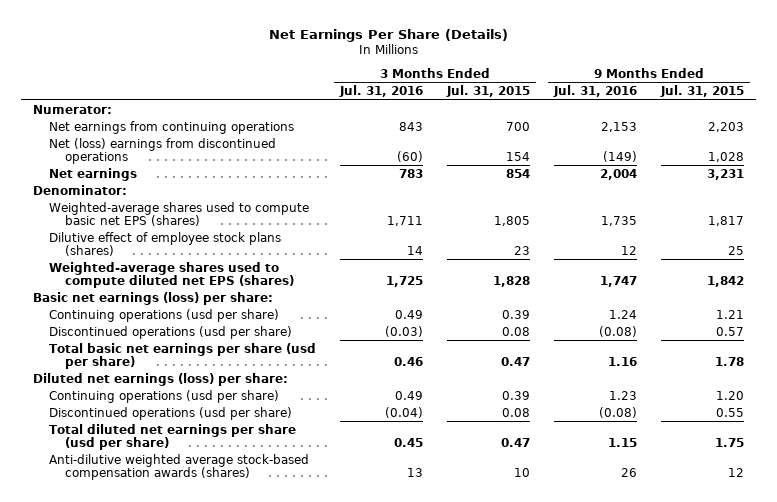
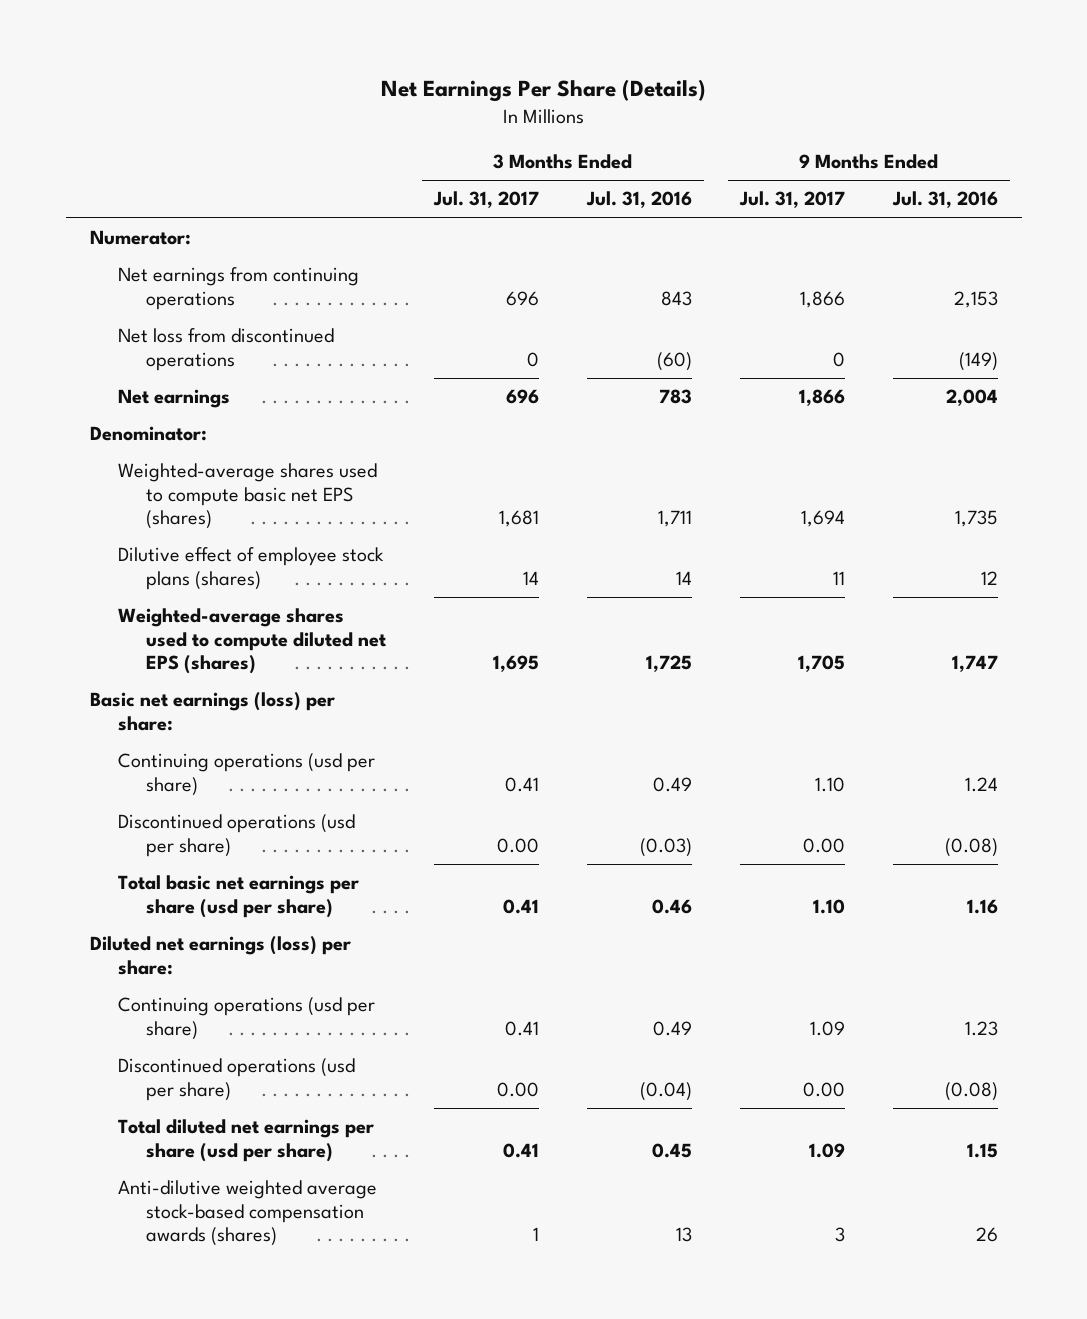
[446,85,531,98] Jul. 31, 2015 -> none
[659,85,744,98] Jul. 31, 2015 -> none
none -> [432,191,539,209] Jul. 31, 2017
none -> [738,191,845,209] Jul. 31, 2017
[49,137,277,164] Net (loss) earnings from discontinued operations -> [117,328,334,371] Net loss from discontinued operations

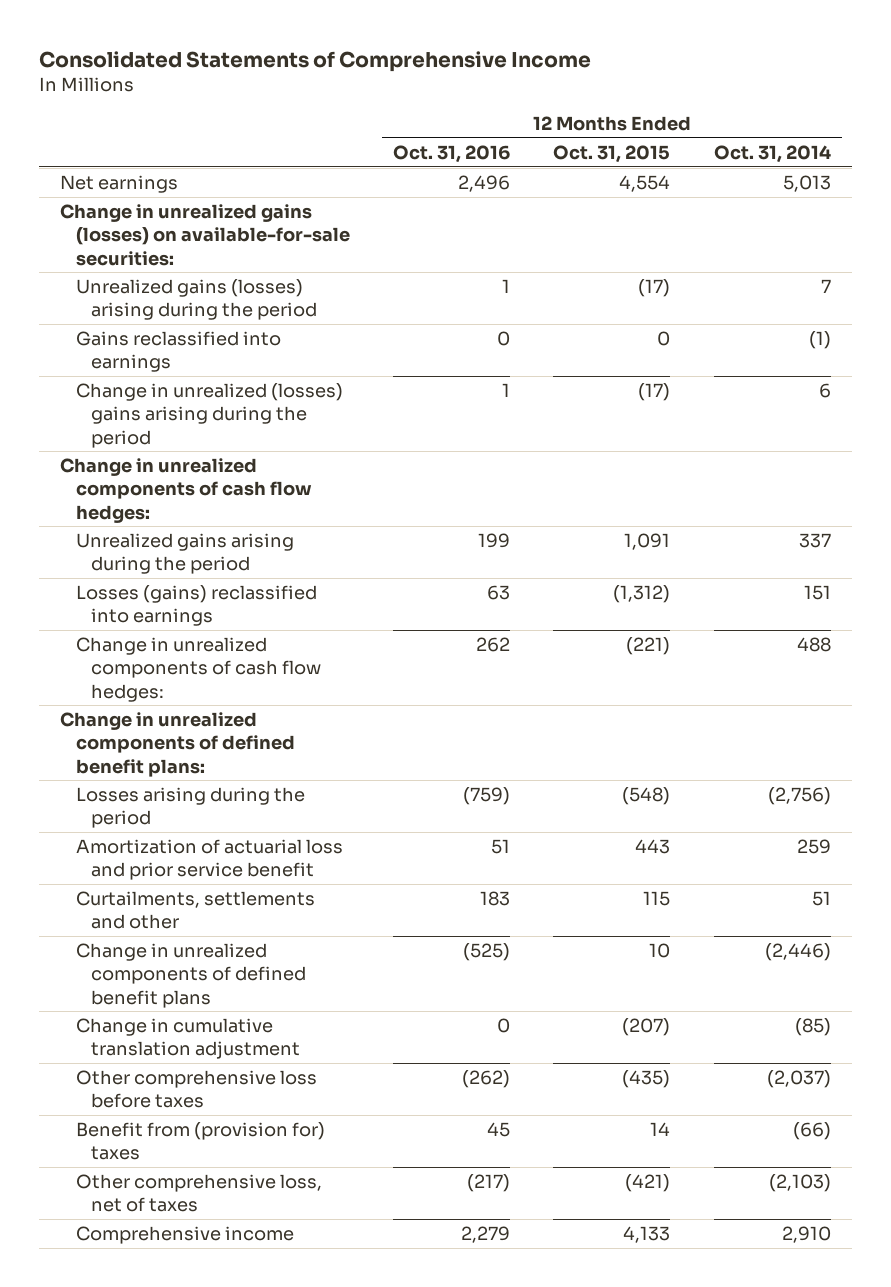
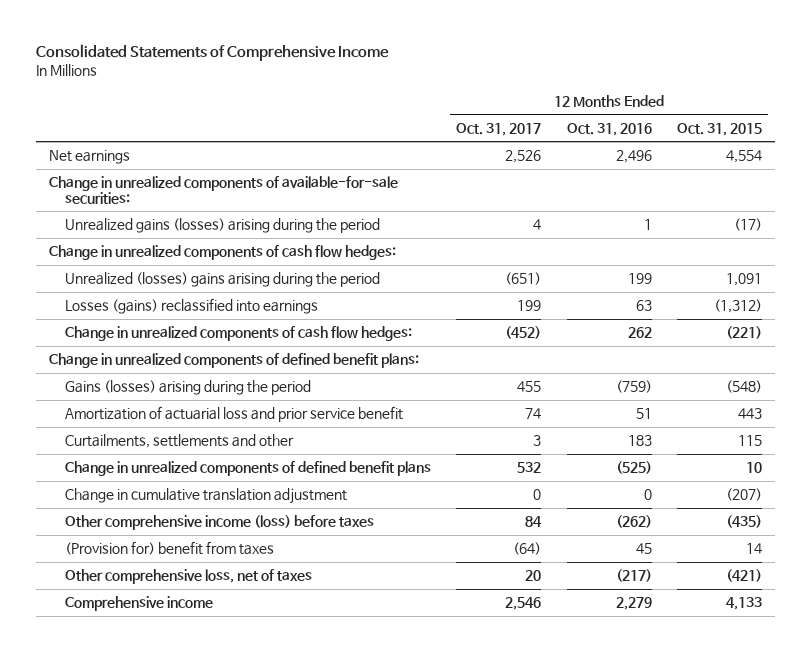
[713,144,831,163] Oct. 31, 2014 -> none
none -> [456,122,542,136] Oct. 31, 2017
[60,203,350,266] Change in unrealized gains (losses) on available-for-sale securities: -> [49,176,399,205] Change in unrealized components of available-for-sale securities:
[75,330,281,373] Gains reclassified into earnings -> none
[75,382,343,448] Change in unrealized (losses) gains arising during the period -> none
[75,532,294,575] Unrealized gains arising during the period -> [64,272,380,288] Unrealized (losses) gains arising during the period
[75,786,305,829] Losses arising during the period -> [64,380,311,396] Gains (losses) arising during the period
[75,1069,317,1109] Other comprehensive loss before taxes -> [64,515,374,531] Other comprehensive income (loss) before taxes
[75,1121,325,1161] Benefit from (provision for) taxes -> [64,541,274,556] (Provision for) benefit from taxes

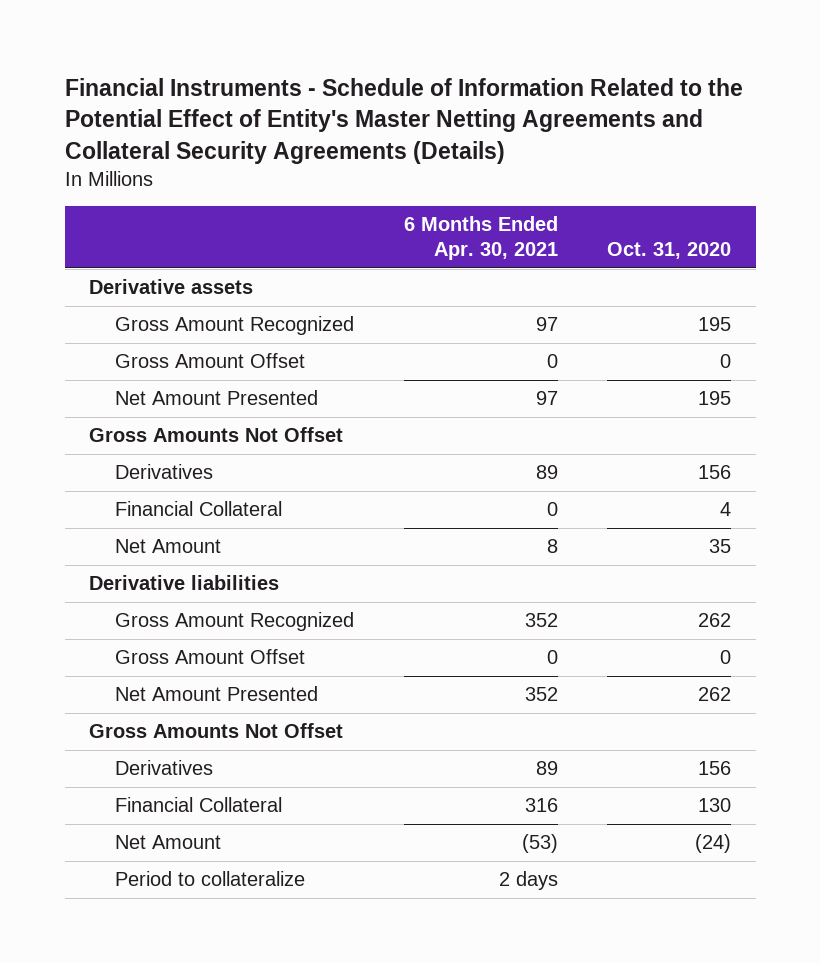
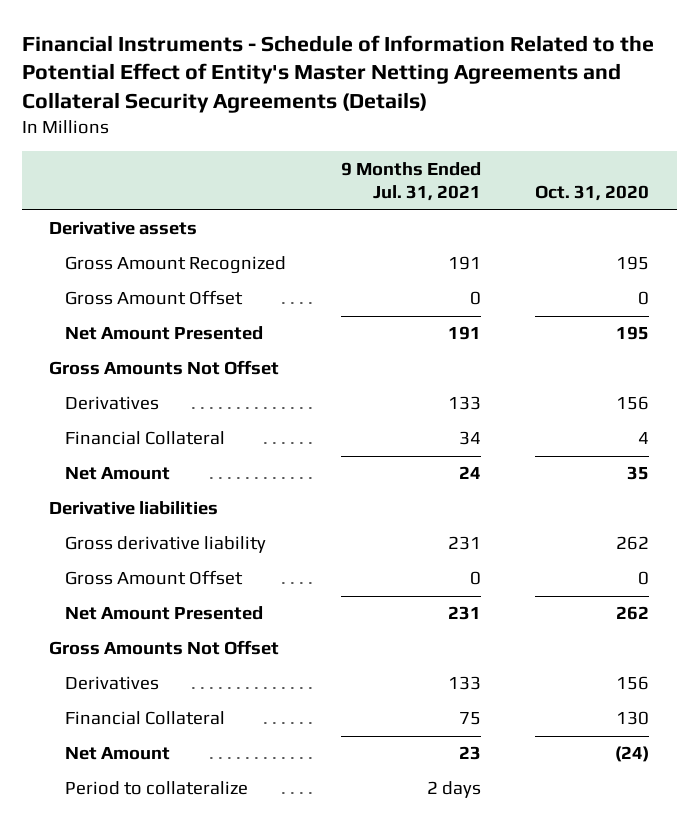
[403,216,558,261] 6 Months Ended Apr. 30, 2021 -> none
none -> [340,161,481,202] 9 Months Ended Jul. 31, 2021
[115,612,355,632] Gross Amount Recognized -> [65,536,267,554] Gross derivative liability

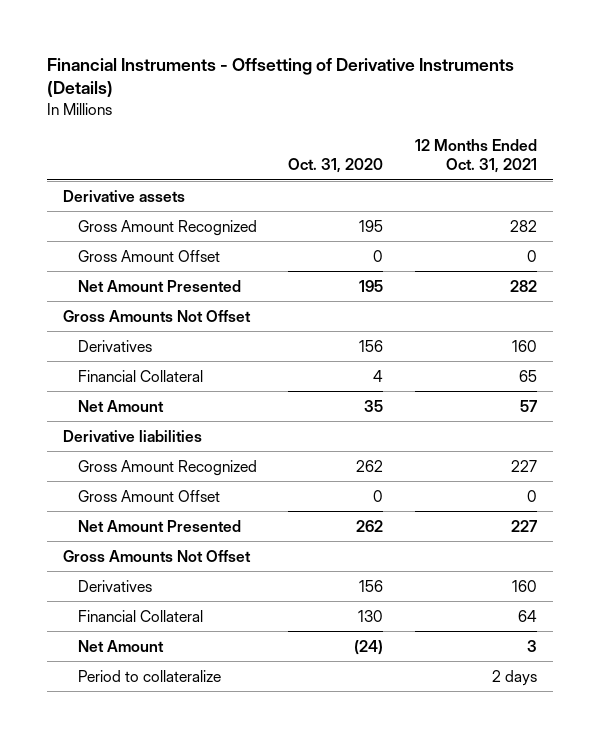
[21,34,654,114] Financial Instruments - Schedule of Information Related to the Potential Effect of Entity's Master Netting Agreements and Collateral Security Agreements (Details) -> [46,57,514,98] Financial Instruments - Offsetting of Derivative Instruments (Details)
[340,161,481,202] 9 Months Ended Jul. 31, 2021 -> none
none -> [415,139,538,174] 12 Months Ended Oct. 31, 2021
[65,536,267,554] Gross derivative liability -> [77,459,257,476] Gross Amount Recognized

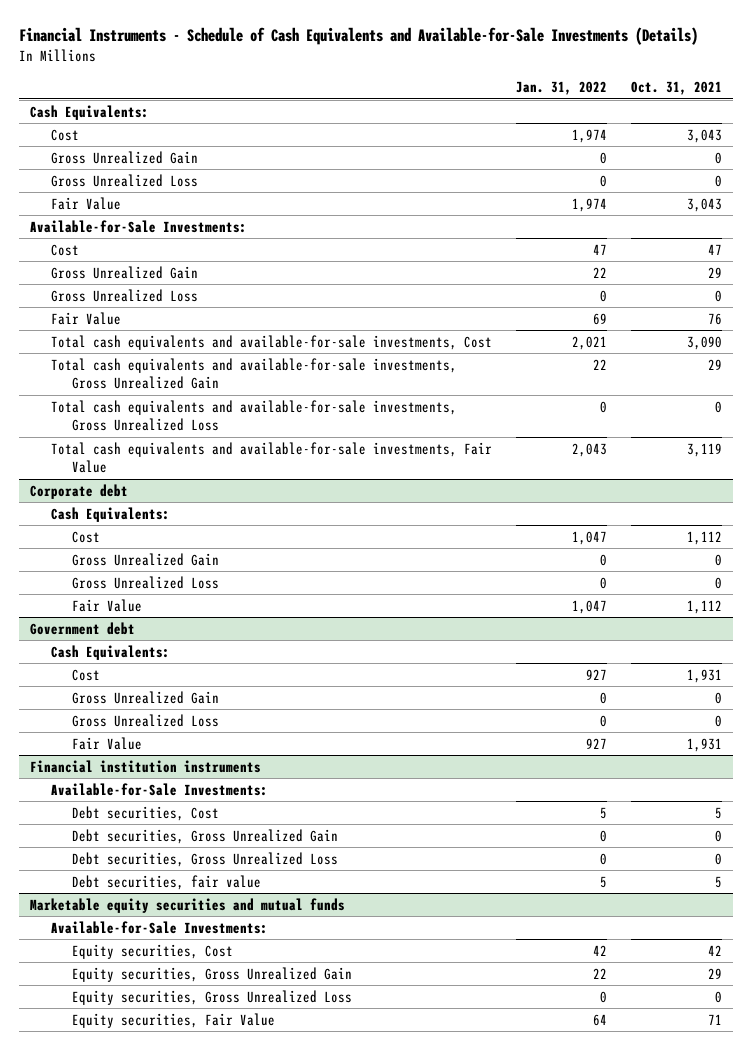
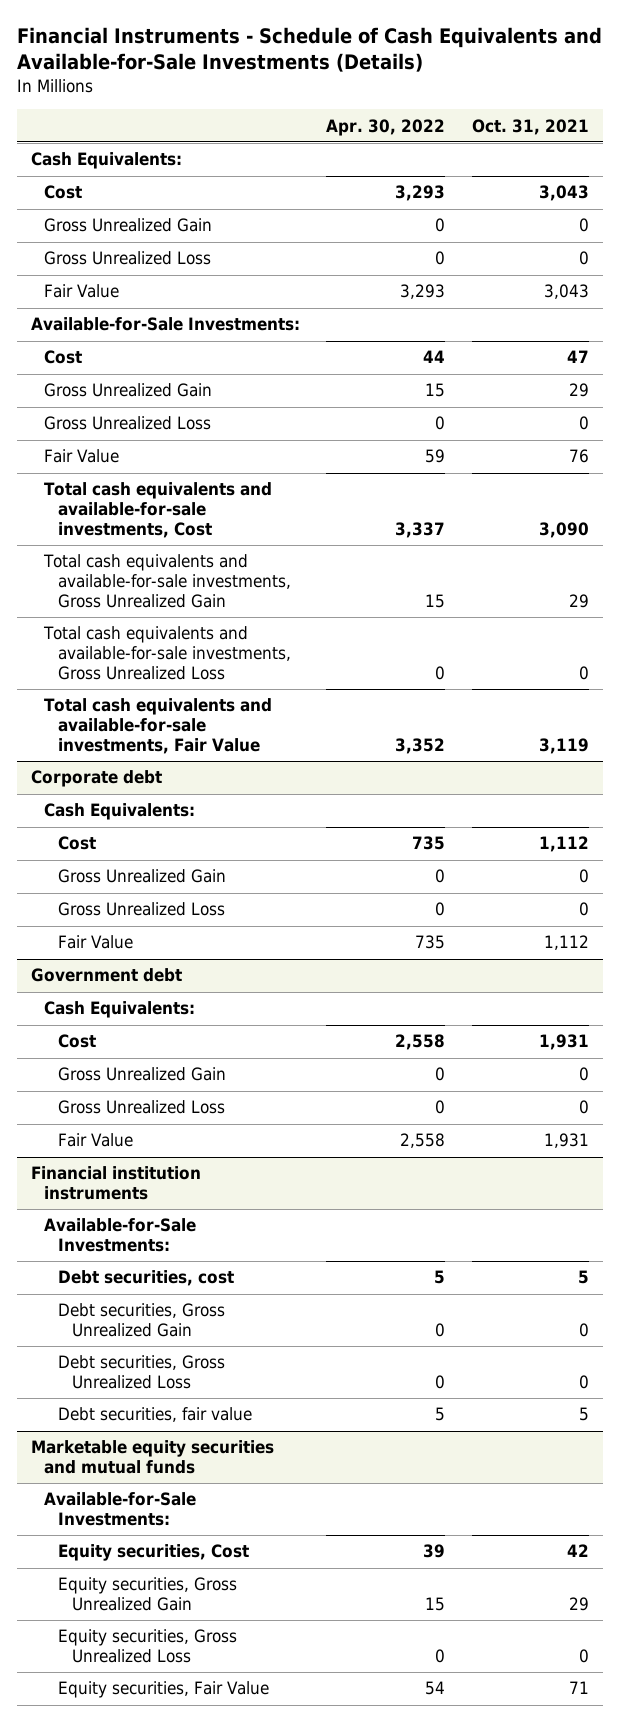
[515,81,607,96] Jan. 31, 2022 -> none
none -> [326,118,446,136] Apr. 30, 2022
[72,805,220,821] Debt securities, Cost -> [58,1270,235,1287] Debt securities, cost

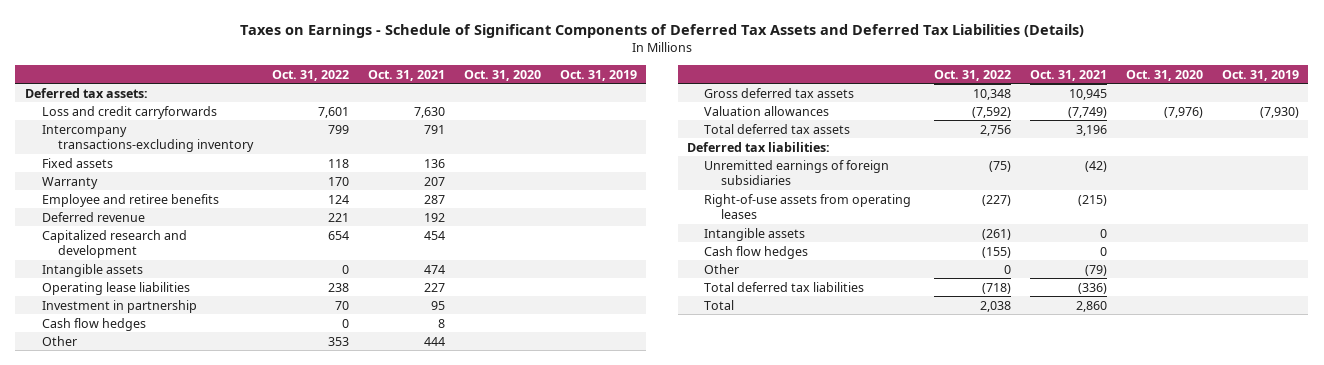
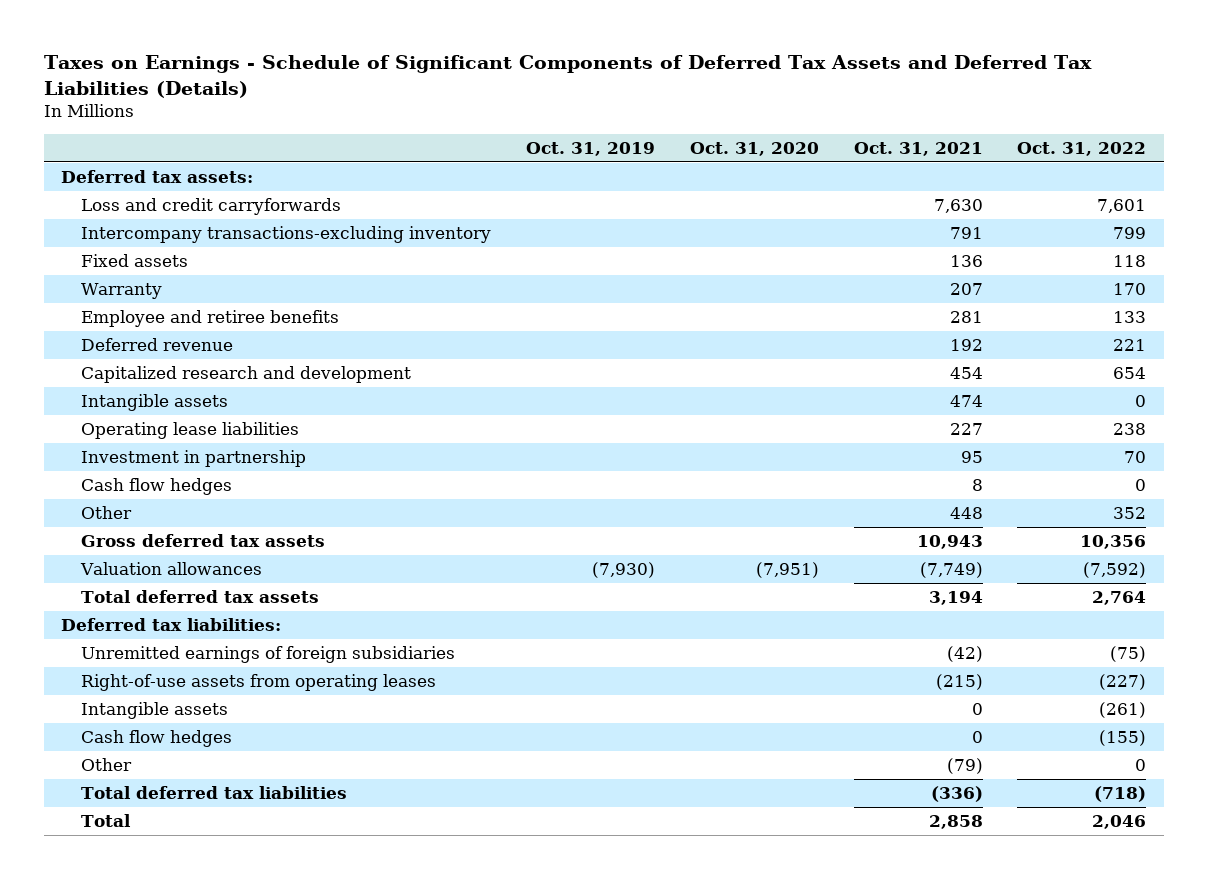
[328,194,350,204] 124 -> [1113,310,1147,323] 133
[424,194,446,204] 287 -> [949,310,983,323] 281
[328,336,350,346] 353 -> [1113,506,1147,519] 352
[424,336,446,346] 444 -> [949,506,983,519] 448
[973,88,1012,100] 10,348 -> [1080,534,1147,549] 10,356
[1069,88,1108,100] 10,945 -> [916,534,983,549] 10,943
[1163,106,1203,118] (7,976) -> [755,561,819,578] (7,951)
[980,124,1012,136] 2,756 -> [1092,590,1147,605] 2,764
[1076,124,1108,136] 3,196 -> [928,590,983,605] 3,194
[980,300,1012,312] 2,038 -> [1092,814,1147,829] 2,046
[1076,300,1108,312] 2,860 -> [928,814,983,829] 2,858

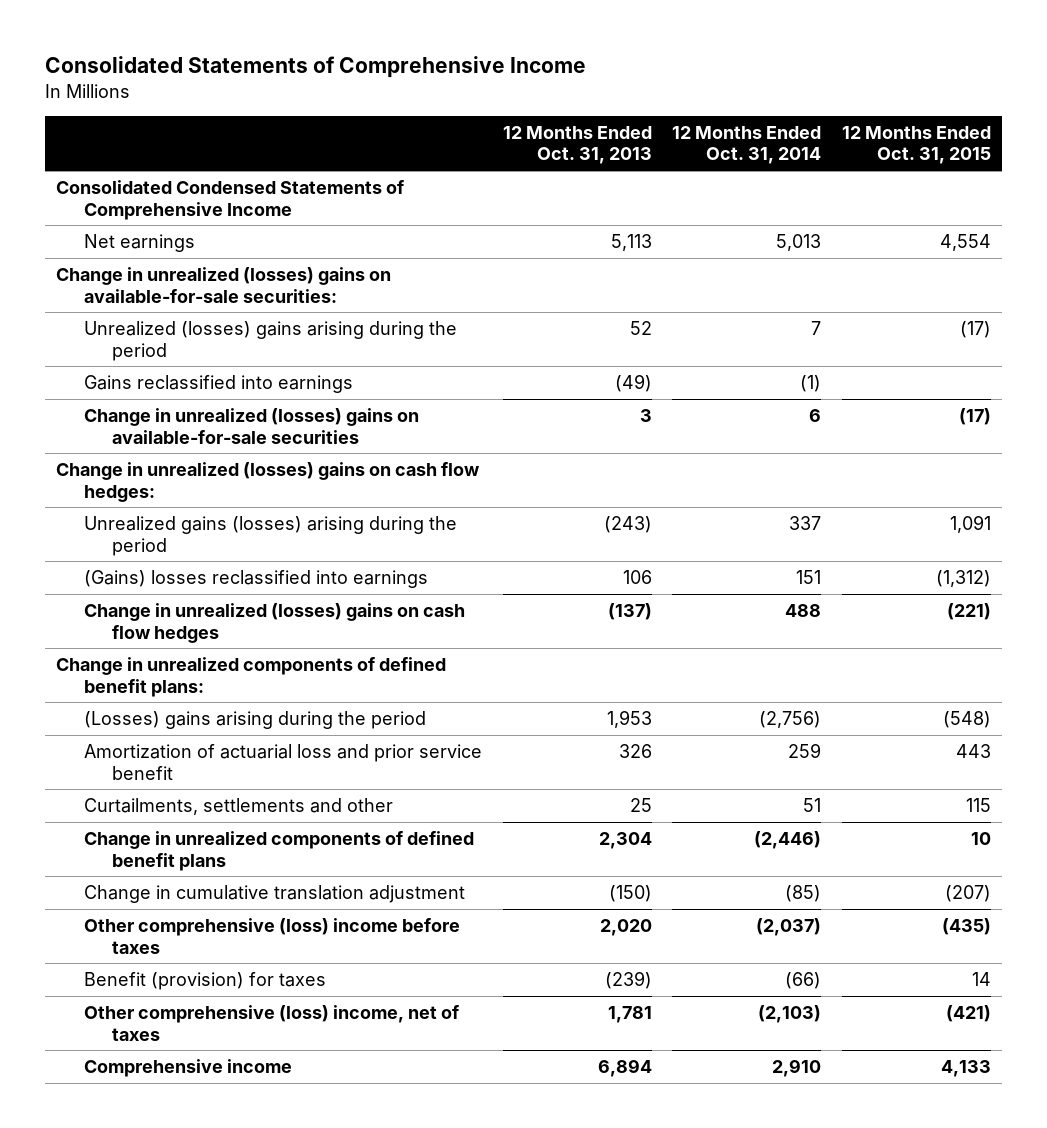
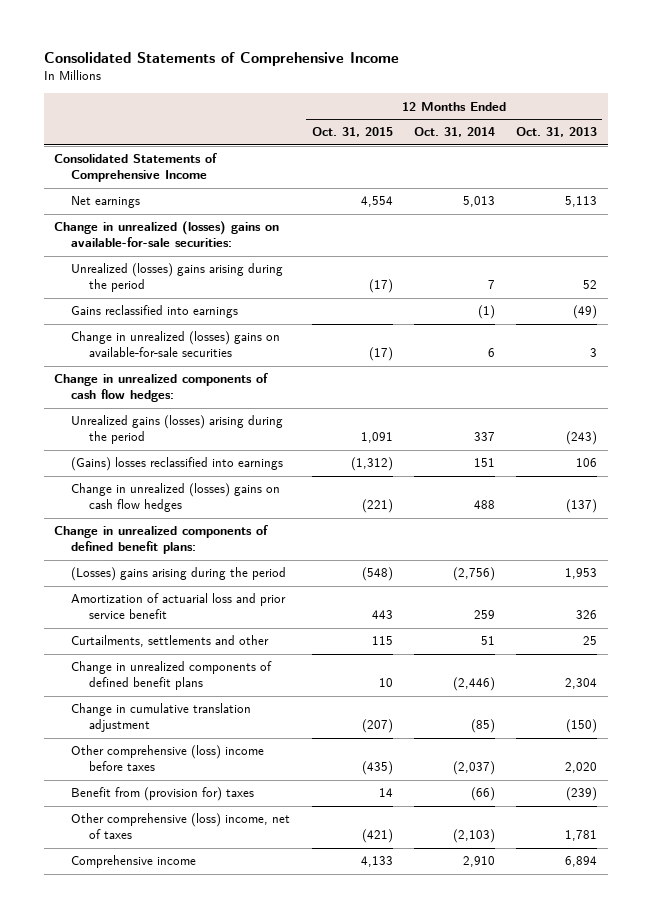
[55,179,404,220] Consolidated Condensed Statements of Comprehensive Income -> [54,153,218,183] Consolidated Statements of Comprehensive Income
[55,461,480,502] Change in unrealized (losses) gains on cash flow hedges: -> [54,373,269,403] Change in unrealized components of cash flow hedges:
[83,971,326,990] Benefit (provision) for taxes -> [71,787,255,802] Benefit from (provision for) taxes

